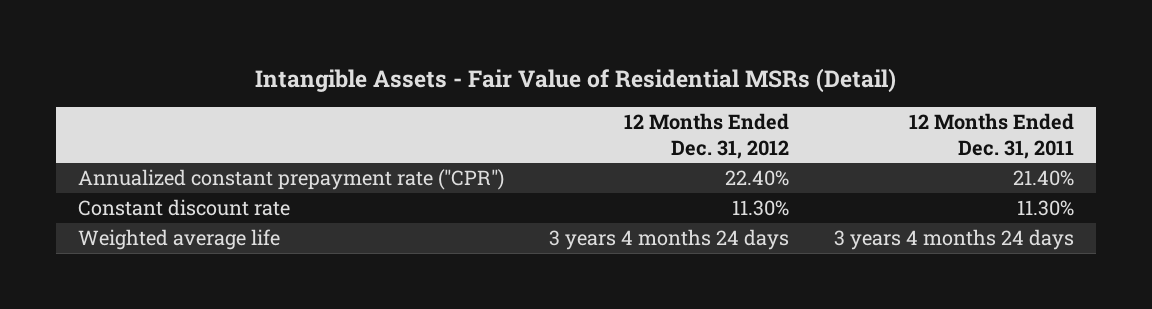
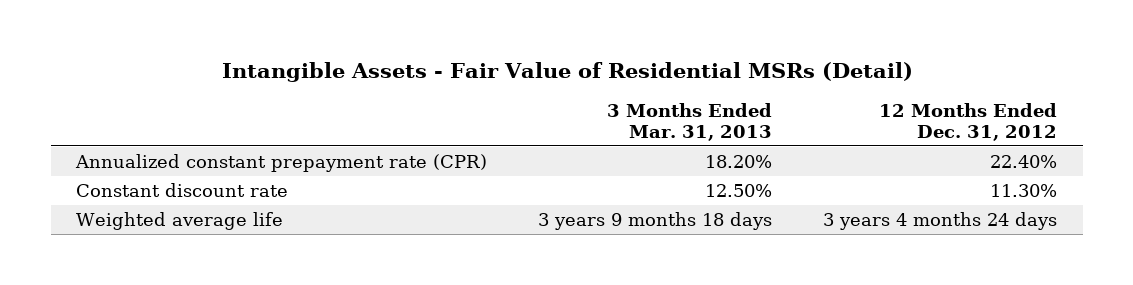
[908,113,1074,159] 12 Months Ended Dec. 31, 2011 -> none
none -> [607,102,773,141] 3 Months Ended Mar. 31, 2013
[78,169,505,191] Annualized constant prepayment rate ("CPR") -> [75,153,488,172] Annualized constant prepayment rate (CPR)

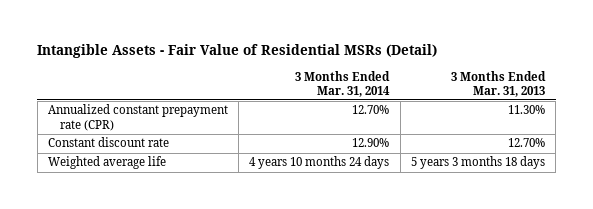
[879,102,1058,141] 12 Months Ended Dec. 31, 2012 -> none
none -> [295,70,391,97] 3 Months Ended Mar. 31, 2014
[705,154,773,168] 18.20% -> [507,105,545,115] 11.30%
[705,183,773,197] 12.50% -> [507,138,545,148] 12.70%
[538,211,773,230] 3 years 9 months 18 days -> [410,156,545,170] 5 years 3 months 18 days

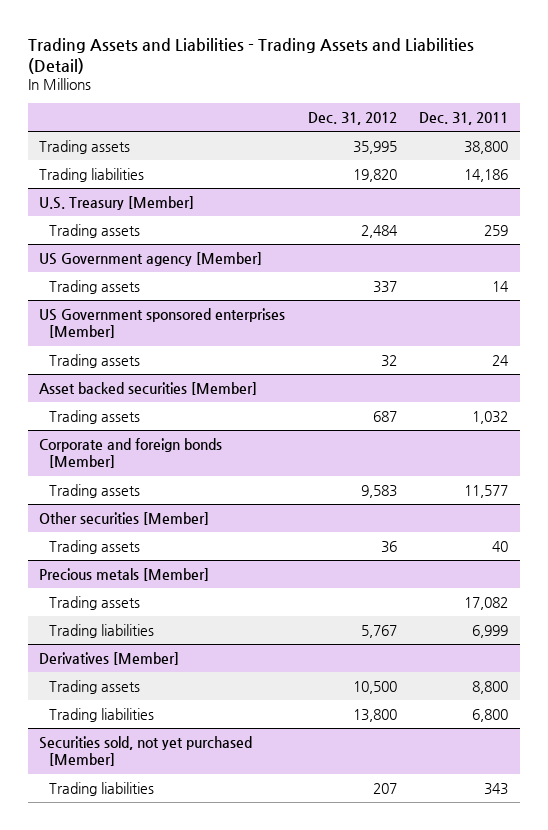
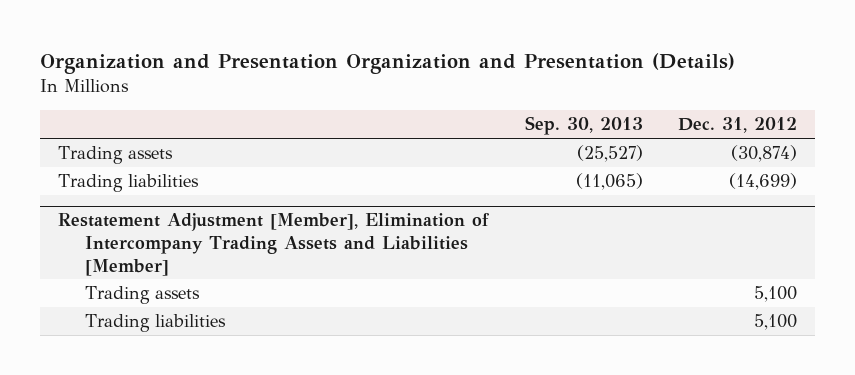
[28,37,475,74] Trading Assets and Liabilities - Trading Assets and Liabilities (Detail) -> [40,52,736,74] Organization and Presentation Organization and Presentation (Details)
[419,112,509,126] Dec. 31, 2011 -> none
none -> [524,116,643,136] Sep. 30, 2013
[39,195,195,210] U.S. Treasury [Member] -> none
[39,251,263,266] US Government agency [Member] -> none
[49,279,141,294] Trading assets -> none
[39,307,286,339] US Government sponsored enterprises [Member] -> none
[49,353,141,368] Trading assets -> none
[39,381,258,395] Asset backed securities [Member] -> none
[49,409,141,424] Trading assets -> none
[39,437,223,469] Corporate and foreign bonds [Member] -> none
[49,483,141,498] Trading assets -> none
[39,511,210,525] Other securities [Member] -> none
[49,539,141,554] Trading assets -> none
[39,567,210,581] Precious metals [Member] -> none
[49,595,141,610] Trading assets -> none
[39,651,180,665] Derivatives [Member] -> none
[49,679,141,694] Trading assets -> none
[49,707,155,722] Trading liabilities -> none
[39,735,253,767] Securities sold, not yet purchased [Member] -> none
[49,781,155,796] Trading liabilities -> none
[352,140,397,154] 35,995 -> [731,145,798,163] (30,874)
[352,168,397,182] 19,820 -> [729,173,798,191] (14,699)
none -> [57,213,490,276] Restatement Adjustment [Member], Elimination of Intercompany Trading Assets and Liabilities [Member]
[360,224,398,238] 2,484 -> [754,286,798,303] 5,100
[360,624,397,638] 5,767 -> [754,314,798,331] 5,100

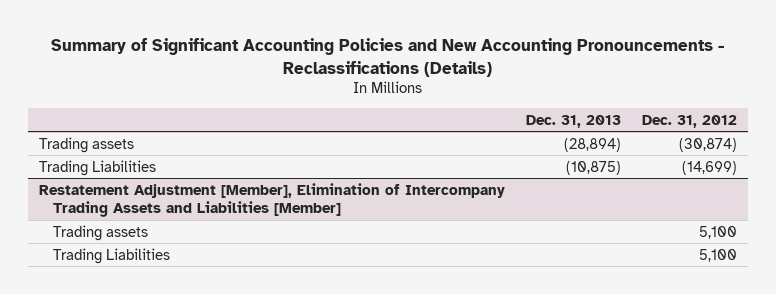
[40,52,736,74] Organization and Presentation Organization and Presentation (Details) -> [51,37,725,77] Summary of Significant Accounting Policies and New Accounting Pronouncements - Reclassifications (Details)
[524,116,643,136] Sep. 30, 2013 -> none
none -> [526,114,622,128] Dec. 31, 2013
[57,174,199,193] Trading liabilities -> [38,159,156,176] Trading Liabilities
[85,314,227,333] Trading liabilities -> [52,247,170,264] Trading Liabilities

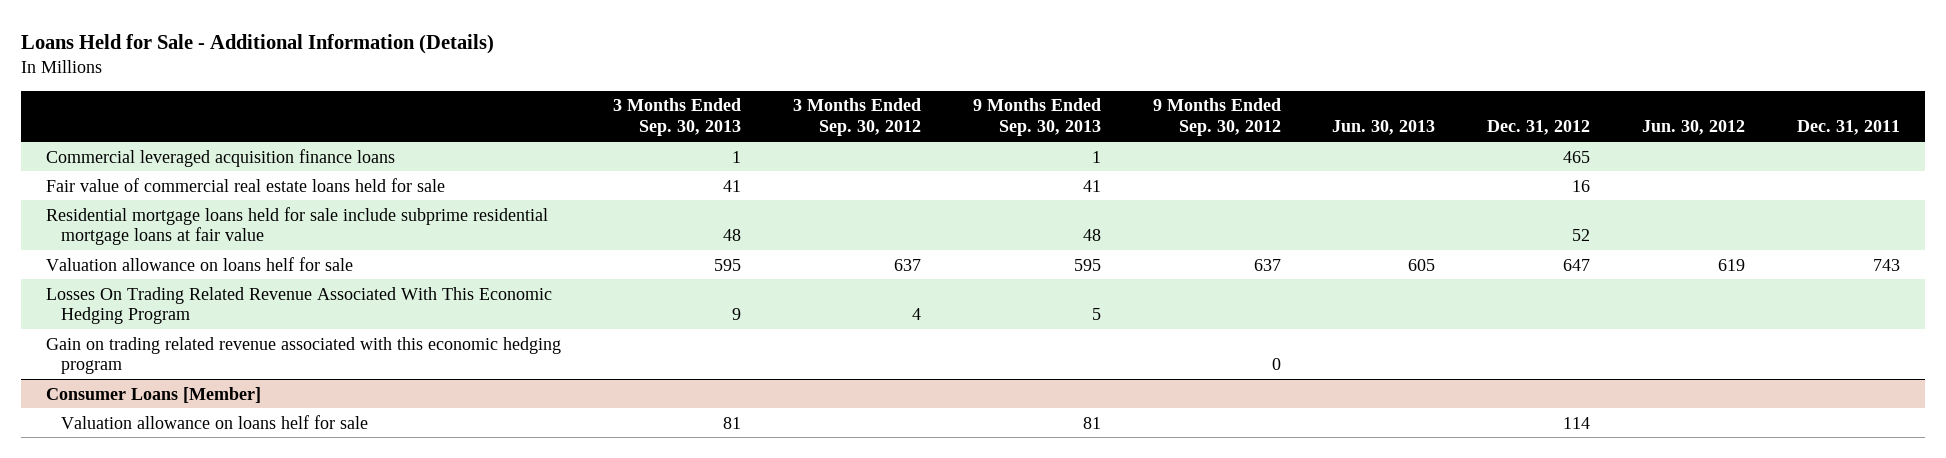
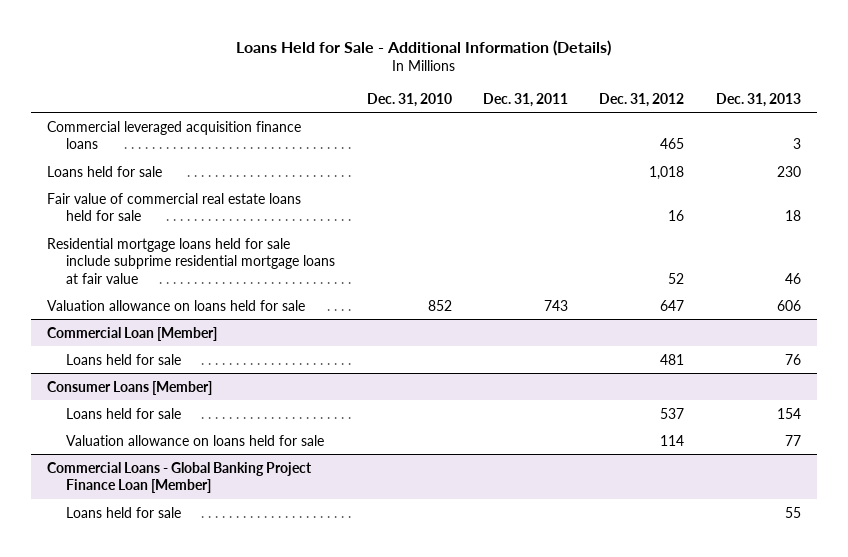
[613,98,742,137] 3 Months Ended Sep. 30, 2013 -> none
[792,98,921,137] 3 Months Ended Sep. 30, 2012 -> none
[972,98,1101,137] 9 Months Ended Sep. 30, 2013 -> none
[1152,98,1281,137] 9 Months Ended Sep. 30, 2012 -> none
[1332,120,1436,136] Jun. 30, 2013 -> none
[1641,120,1745,136] Jun. 30, 2012 -> none
none -> [366,92,452,107] Dec. 31, 2010
none -> [715,92,801,107] Dec. 31, 2013
none -> [46,165,162,177] Loans held for sale
[46,286,553,325] Losses On Trading Related Revenue Associated With This Economic Hedging Program -> none
[46,336,562,375] Gain on trading related revenue associated with this economic hedging program -> none
[46,256,354,271] Valuation allowance on loans helf for sale -> [46,299,305,311] Valuation allowance on loans held for sale
none -> [46,326,217,341] Commercial Loan [Member]
none -> [66,353,182,365] Loans held for sale
none -> [66,407,182,419] Loans held for sale
[61,414,369,429] Valuation allowance on loans helf for sale -> [66,434,325,446] Valuation allowance on loans held for sale
none -> [46,461,312,494] Commercial Loans - Global Banking Project Finance Loan [Member]
none -> [66,506,182,518] Loans held for sale

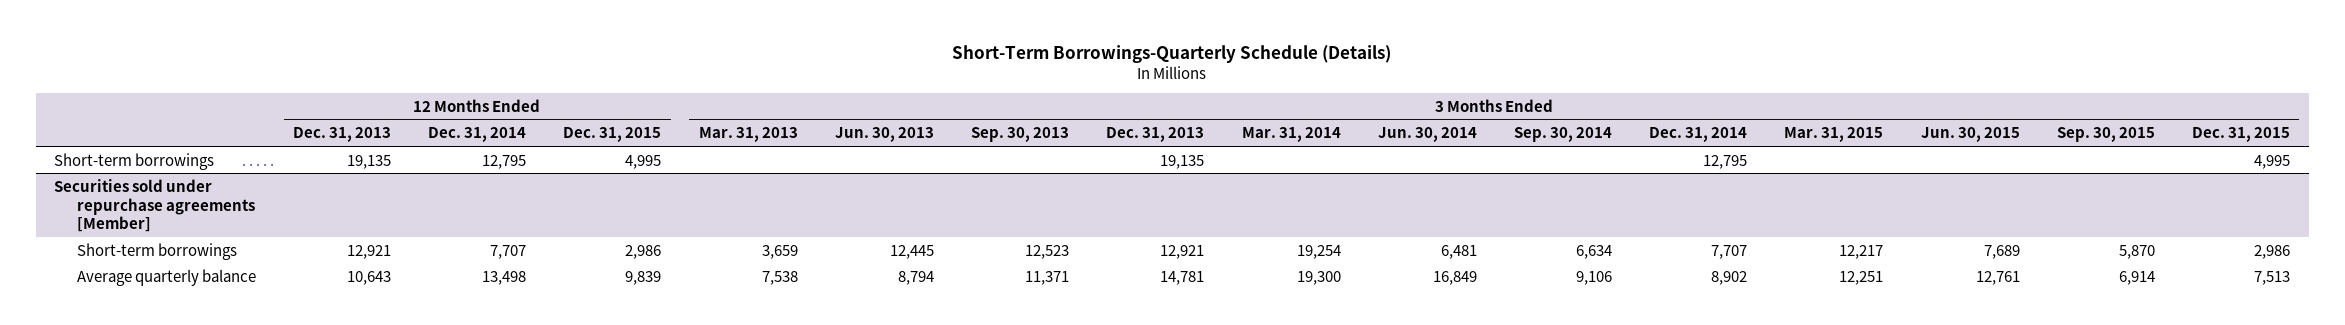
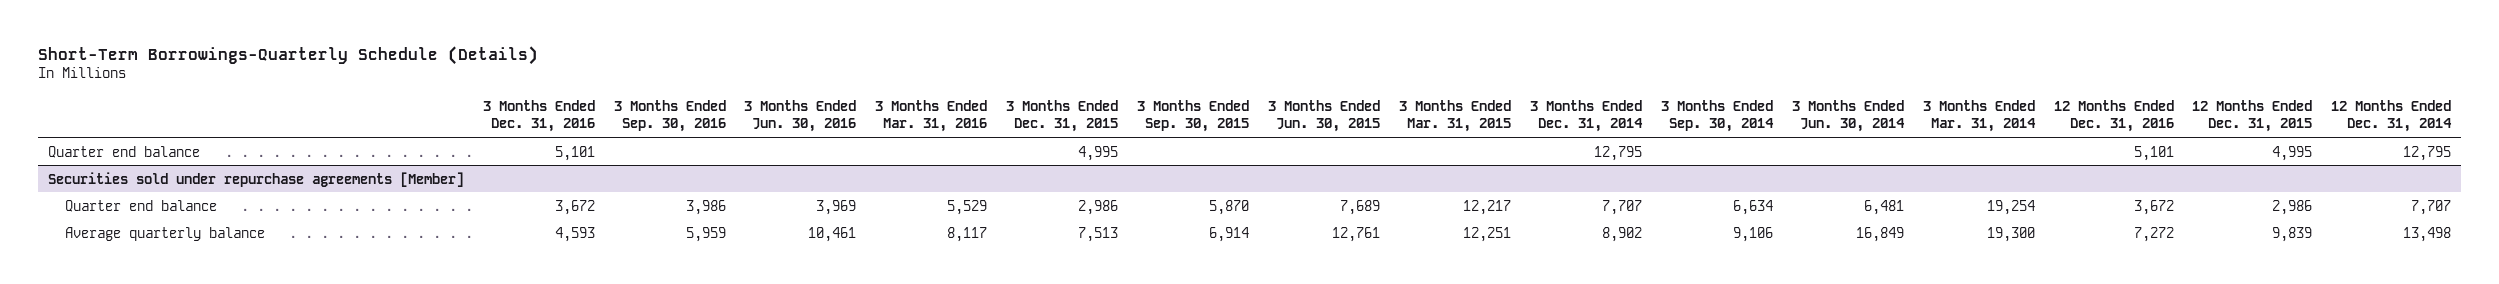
[292,127,391,143] Dec. 31, 2013 -> none
[698,127,798,143] Mar. 31, 2013 -> none
[834,127,934,143] Jun. 30, 2013 -> none
[971,127,1070,143] Sep. 30, 2013 -> none
[1106,127,1205,143] Dec. 31, 2013 -> none
none -> [482,99,595,133] 3 Months Ended Dec. 31, 2016
none -> [613,99,726,133] 3 Months Ended Sep. 30, 2016
none -> [744,99,857,133] 3 Months Ended Jun. 30, 2016
none -> [875,99,988,133] 3 Months Ended Mar. 31, 2016
none -> [2053,99,2174,133] 12 Months Ended Dec. 31, 2016
[54,152,215,170] Short-term borrowings -> [47,145,200,158] Quarter end balance
[76,242,237,260] Short-term borrowings -> [64,199,217,212] Quarter end balance

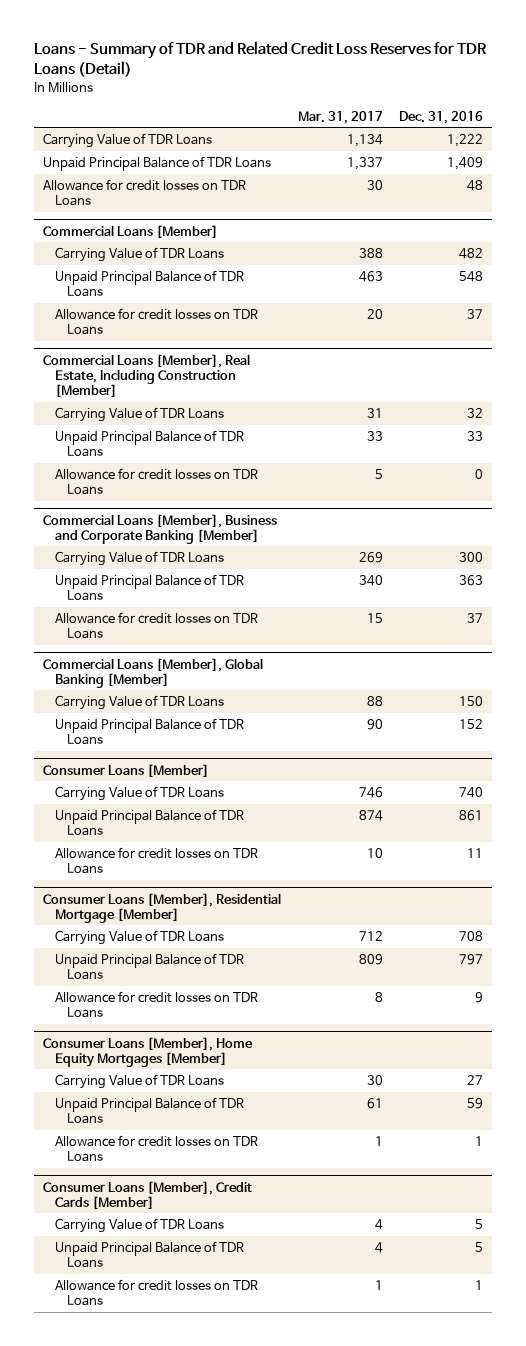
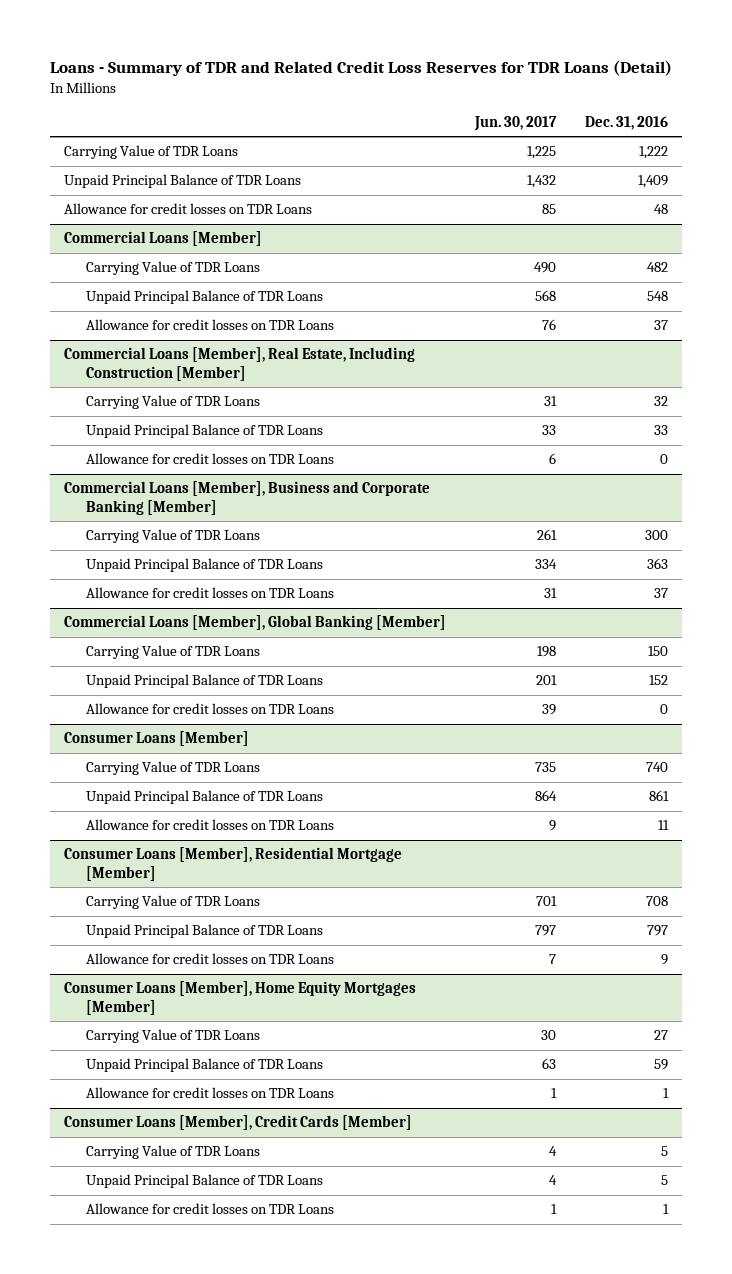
[297,110,383,124] Mar. 31, 2017 -> none
none -> [473,115,557,131] Jun. 30, 2017
none -> [86,703,335,715] Allowance for credit losses on TDR Loans

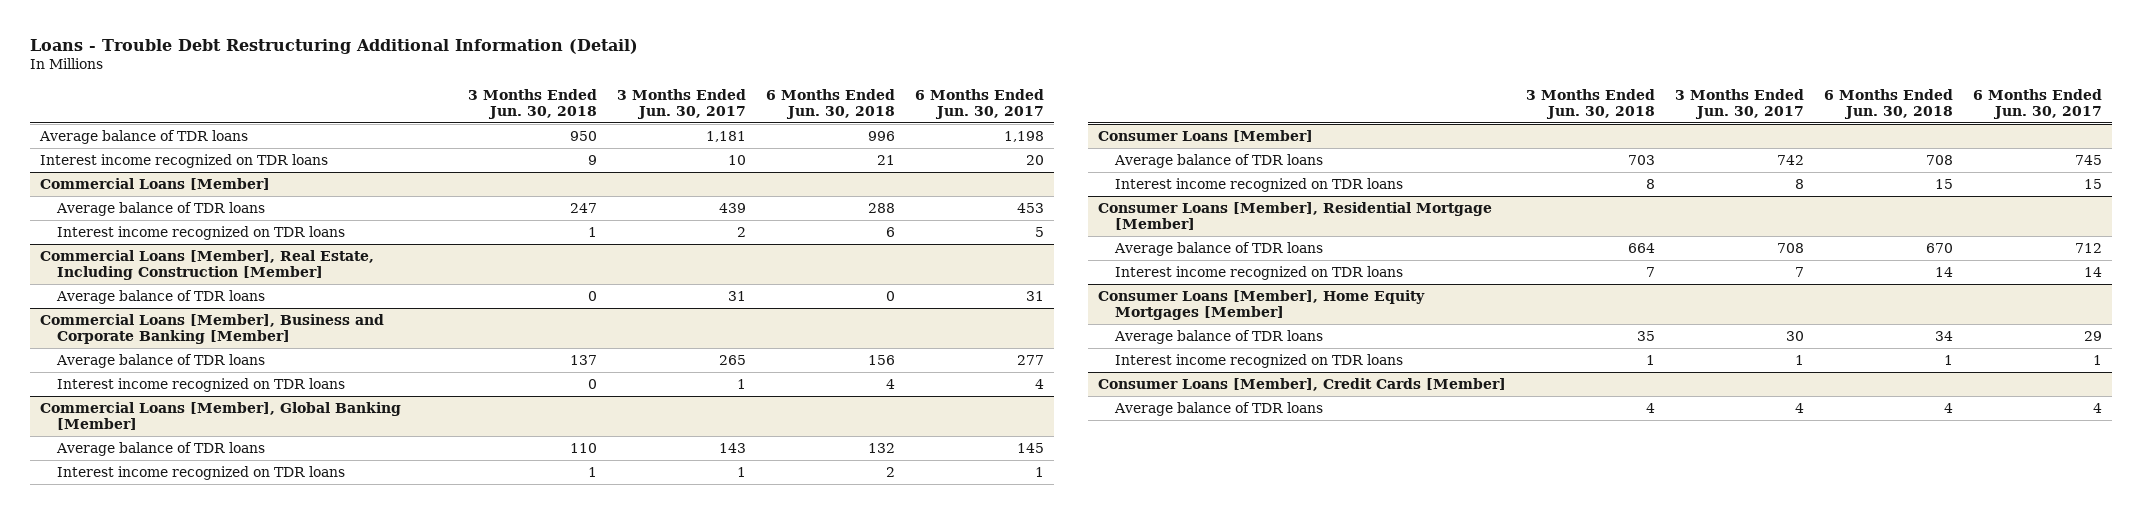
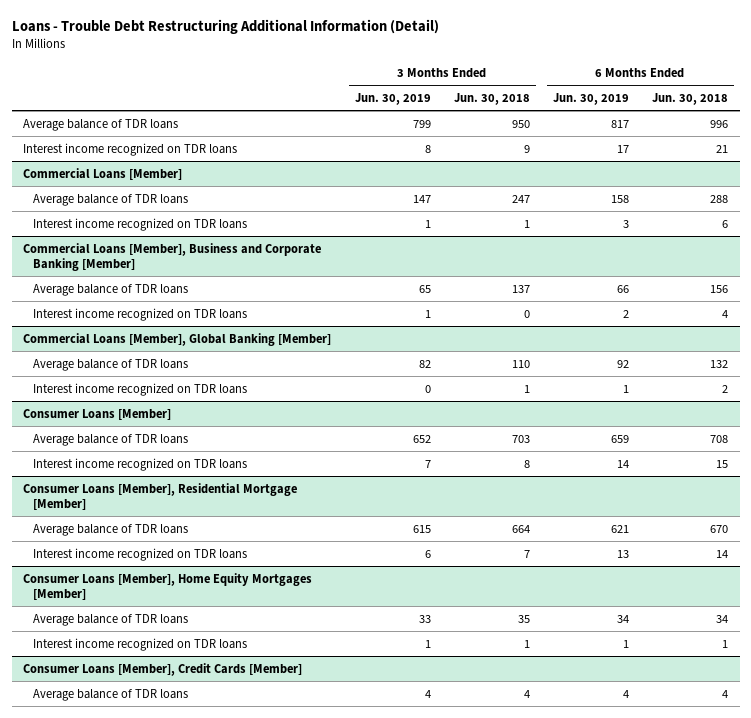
[616,88,746,119] 3 Months Ended Jun. 30, 2017 -> none
[914,88,1044,119] 6 Months Ended Jun. 30, 2017 -> none
none -> [354,92,431,105] Jun. 30, 2019
none -> [552,92,629,105] Jun. 30, 2019
[39,249,374,280] Commercial Loans [Member], Real Estate, Including Construction [Member] -> none
[55,289,265,304] Average balance of TDR loans -> none

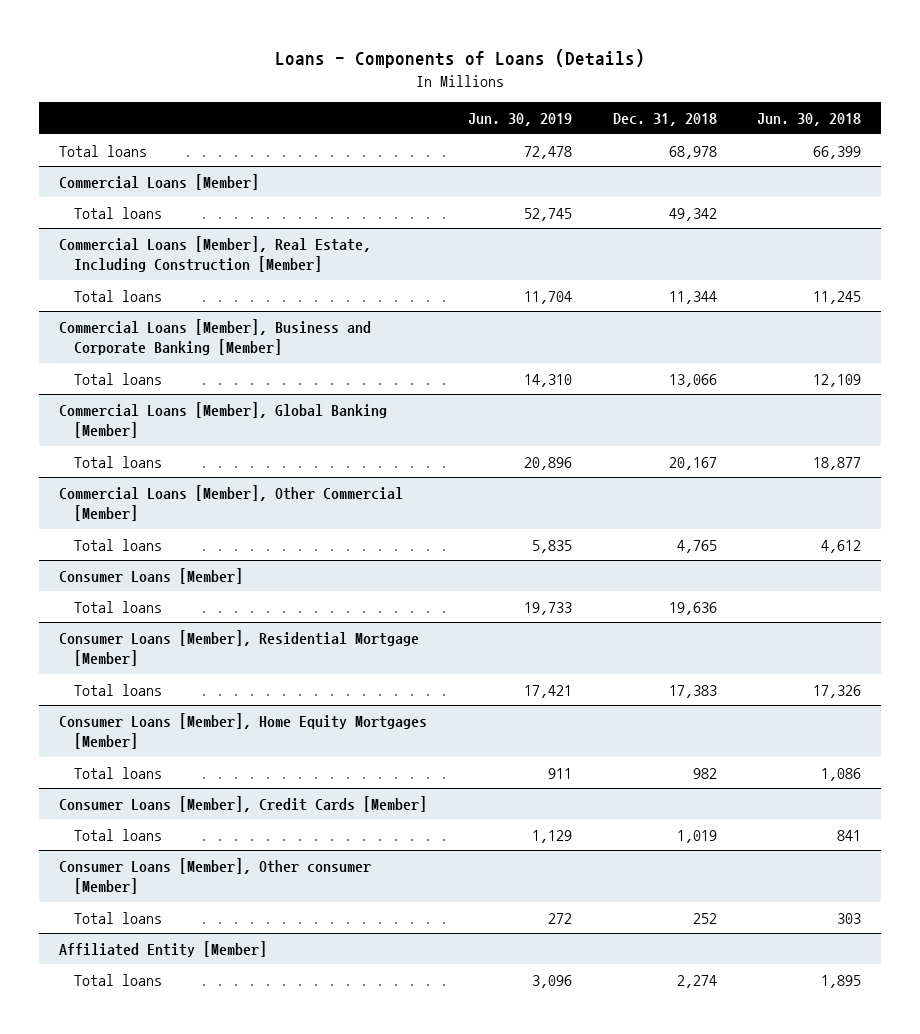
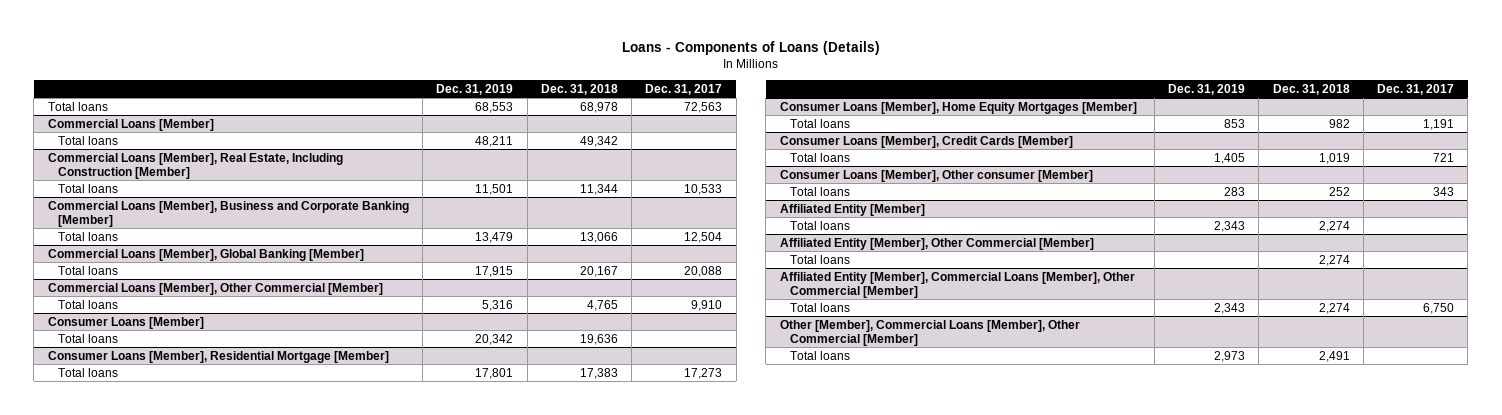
[467,113,572,127] Jun. 30, 2019 -> none
[757,113,862,127] Jun. 30, 2018 -> none
none -> [436,83,514,95] Dec. 31, 2019
none -> [645,83,723,95] Dec. 31, 2017
none -> [779,237,1094,250] Affiliated Entity [Member], Other Commercial [Member]
none -> [790,254,851,264] Total loans
none -> [779,271,1135,298] Affiliated Entity [Member], Commercial Loans [Member], Other Commercial [Member]
none -> [790,302,851,312] Total loans
none -> [779,319,1080,346] Other [Member], Commercial Loans [Member], Other Commercial [Member]
none -> [790,350,851,360] Total loans

